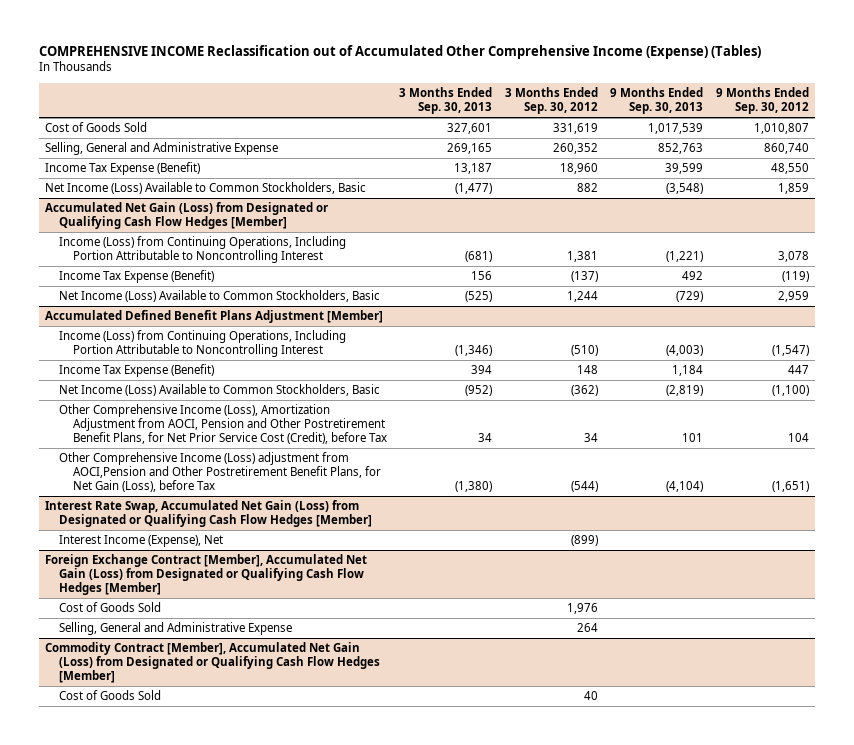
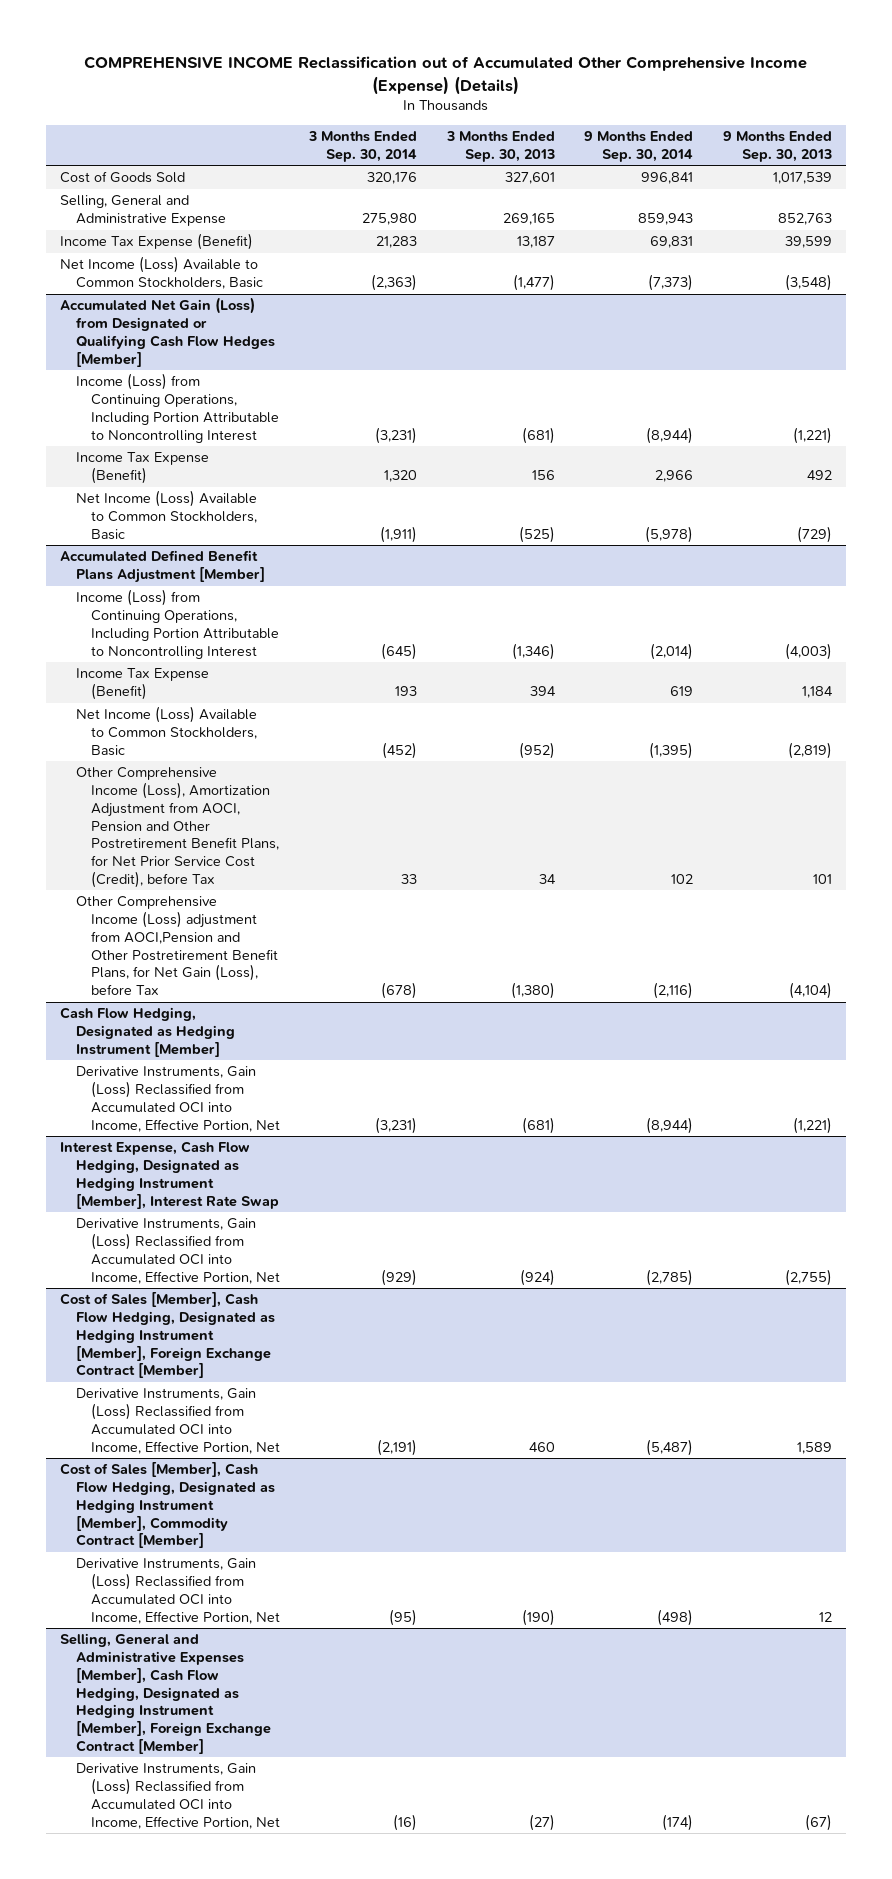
[38,45,761,60] COMPREHENSIVE INCOME Reclassification out of Accumulated Other Comprehensive Income (Expense) (Tables) -> [83,56,807,95] COMPREHENSIVE INCOME Reclassification out of Accumulated Other Comprehensive Income (Expense) (Details)
[504,87,598,114] 3 Months Ended Sep. 30, 2012 -> none
[715,87,809,114] 9 Months Ended Sep. 30, 2012 -> none
none -> [308,131,418,162] 3 Months Ended Sep. 30, 2014
none -> [584,131,694,162] 9 Months Ended Sep. 30, 2014
[44,500,372,528] Interest Rate Swap, Accumulated Net Gain (Loss) from Designated or Qualifying Cash Flow Hedges [Member] -> none
[58,535,223,548] Interest Income (Expense), Net -> none
[44,554,367,595] Foreign Exchange Contract [Member], Accumulated Net Gain (Loss) from Designated or Qualifying Cash Flow Hedges [Member] -> none
[58,602,161,613] Cost of Goods Sold -> none
[58,622,292,636] Selling, General and Administrative Expense -> none
[44,642,380,683] Commodity Contract [Member], Accumulated Net Gain (Loss) from Designated or Qualifying Cash Flow Hedges [Member] -> none
[58,690,161,701] Cost of Goods Sold -> none
none -> [60,1007,235,1057] Cash Flow Hedging, Designated as Hedging Instrument [Member]
none -> [75,1066,280,1132] Derivative Instruments, Gain (Loss) Reclassified from Accumulated OCI into Income, Effective Portion, Net
none -> [60,1141,279,1209] Interest Expense, Cash Flow Hedging, Designated as Hedging Instrument [Member], Interest Rate Swap
none -> [75,1218,280,1284] Derivative Instruments, Gain (Loss) Reclassified from Accumulated OCI into Income, Effective Portion, Net
none -> [60,1292,275,1379] Cost of Sales [Member], Cash Flow Hedging, Designated as Hedging Instrument [Member], Foreign Exchange Contract [Member]
none -> [75,1388,280,1454] Derivative Instruments, Gain (Loss) Reclassified from Accumulated OCI into Income, Effective Portion, Net
none -> [60,1462,275,1549] Cost of Sales [Member], Cash Flow Hedging, Designated as Hedging Instrument [Member], Commodity Contract [Member]
none -> [75,1558,280,1624] Derivative Instruments, Gain (Loss) Reclassified from Accumulated OCI into Income, Effective Portion, Net
none -> [60,1633,271,1754] Selling, General and Administrative Expenses [Member], Cash Flow Hedging, Designated as Hedging Instrument [Member], Foreign Exchange Contract [Member]
none -> [75,1763,280,1829] Derivative Instruments, Gain (Loss) Reclassified from Accumulated OCI into Income, Effective Portion, Net

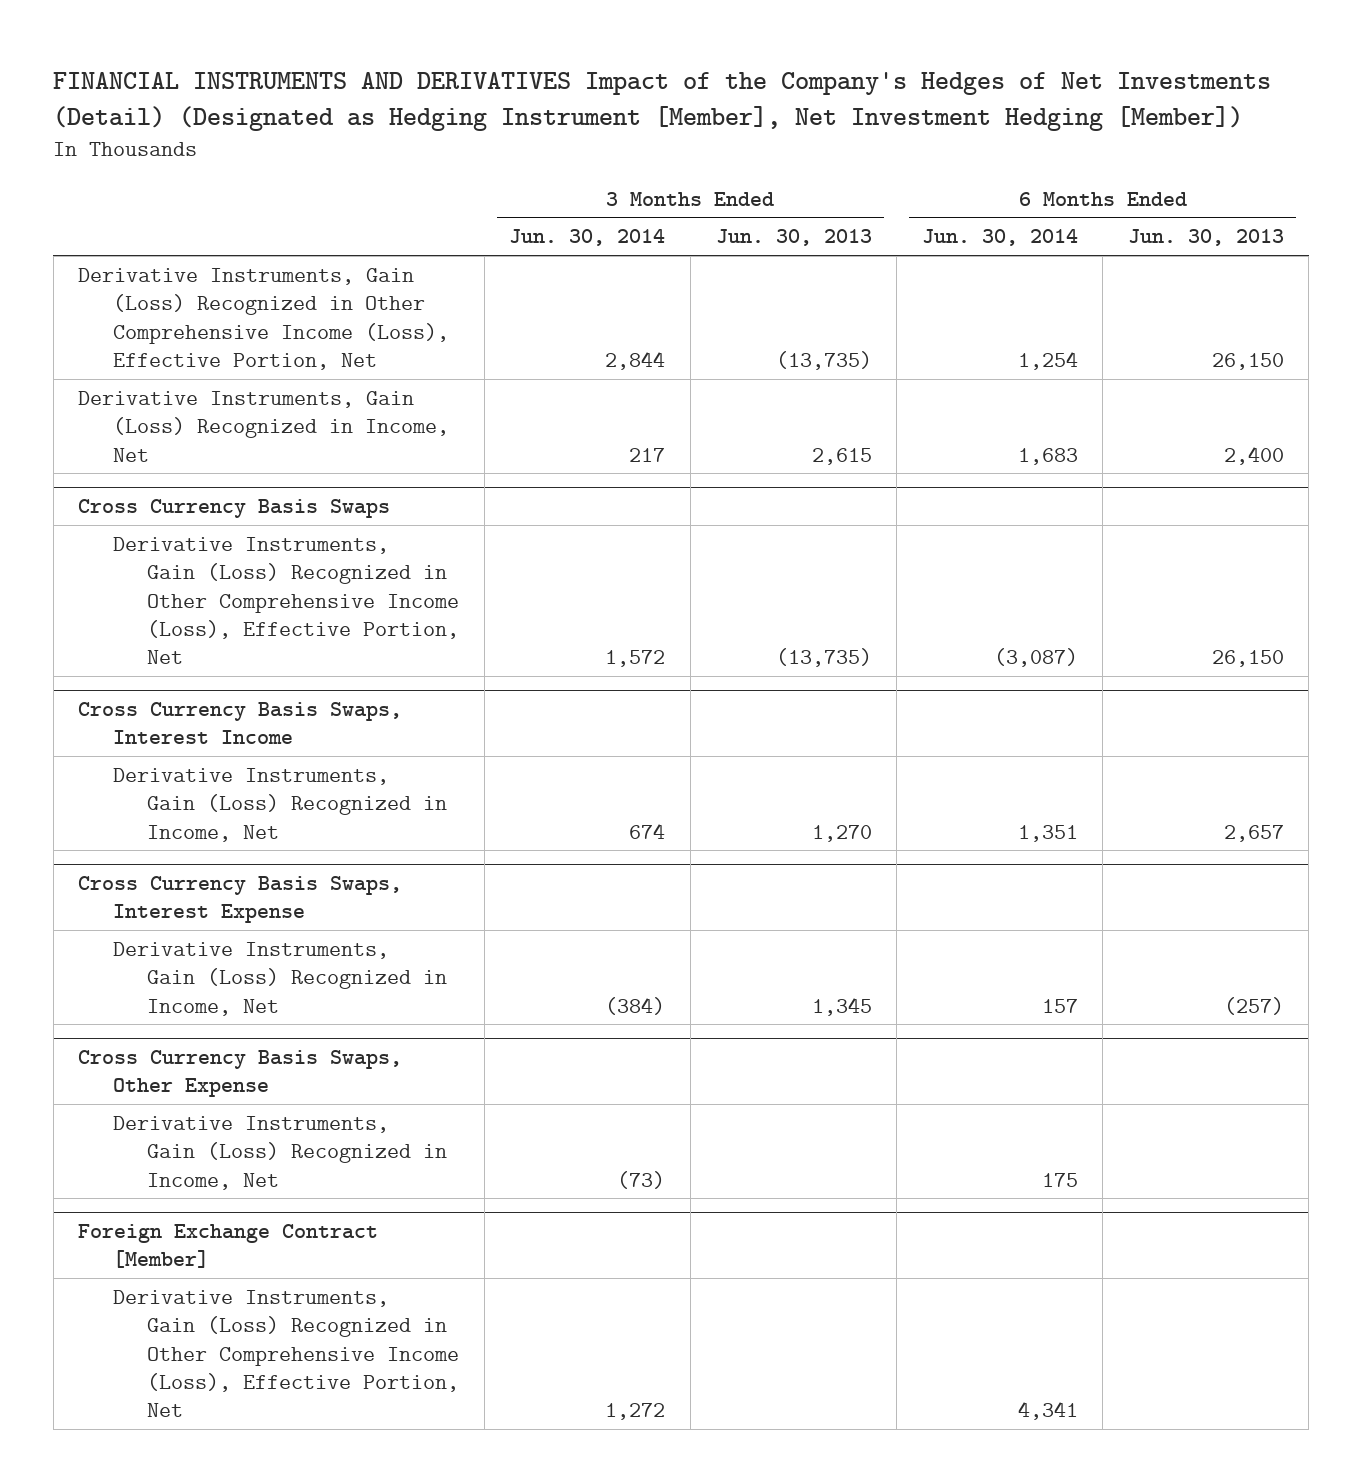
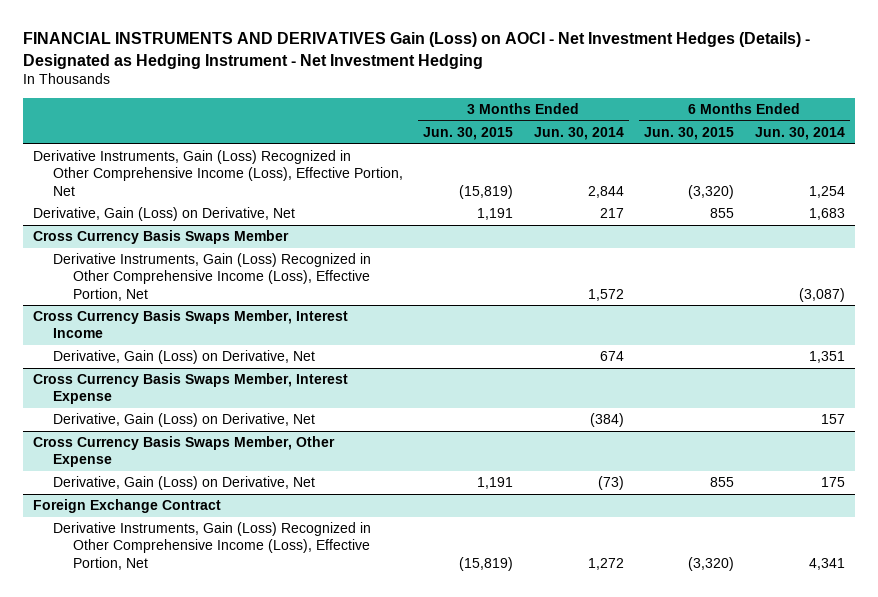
[53,72,1272,132] FINANCIAL INSTRUMENTS AND DERIVATIVES Impact of the Company's Hedges of Net Investments (Detail) (Designated as Hedging Instrument [Member], Net Investment Hedging [Member]) -> [22,32,810,69] FINANCIAL INSTRUMENTS AND DERIVATIVES Gain (Loss) on AOCI - Net Investment Hedges (Details) - Designated as Hedging Instrument - Net Investment Hedging
[715,229,872,247] Jun. 30, 2013 -> none
[1127,229,1284,247] Jun. 30, 2013 -> none
none -> [423,127,514,141] Jun. 30, 2015
none -> [644,127,735,141] Jun. 30, 2015
[78,391,449,462] Derivative Instruments, Gain (Loss) Recognized in Income, Net -> [32,207,295,222] Derivative, Gain (Loss) on Derivative, Net
[78,499,391,519] Cross Currency Basis Swaps -> [32,230,289,245] Cross Currency Basis Swaps Member
[78,702,403,745] Cross Currency Basis Swaps, Interest Income -> [32,310,348,339] Cross Currency Basis Swaps Member, Interest Income
[112,768,448,842] Derivative Instruments, Gain (Loss) Recognized in Income, Net -> [52,350,315,365] Derivative, Gain (Loss) on Derivative, Net
[78,876,403,924] Cross Currency Basis Swaps, Interest Expense -> [32,373,348,405] Cross Currency Basis Swaps Member, Interest Expense
[112,942,448,1016] Derivative Instruments, Gain (Loss) Recognized in Income, Net -> [52,413,315,428] Derivative, Gain (Loss) on Derivative, Net
[78,1050,403,1098] Cross Currency Basis Swaps, Other Expense -> [32,436,335,468] Cross Currency Basis Swaps Member, Other Expense
[112,1116,448,1190] Derivative Instruments, Gain (Loss) Recognized in Income, Net -> [52,476,315,491] Derivative, Gain (Loss) on Derivative, Net
[78,1224,379,1269] Foreign Exchange Contract [Member] -> [32,499,221,514] Foreign Exchange Contract

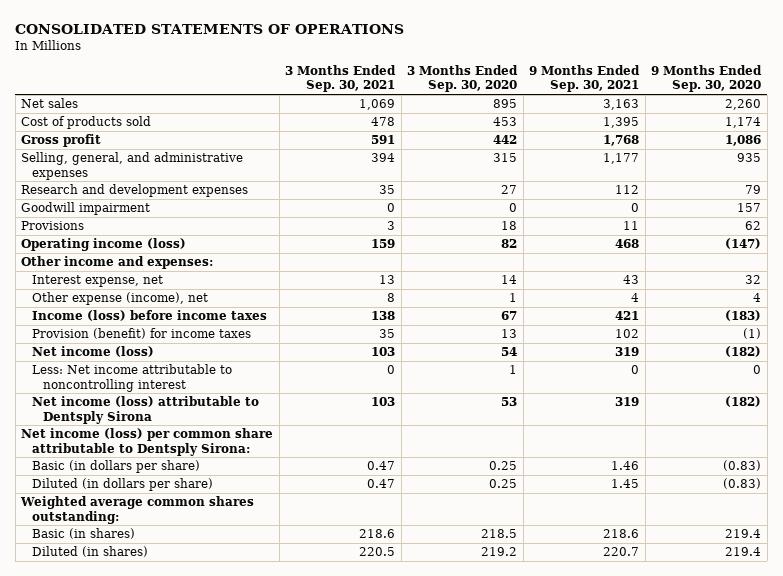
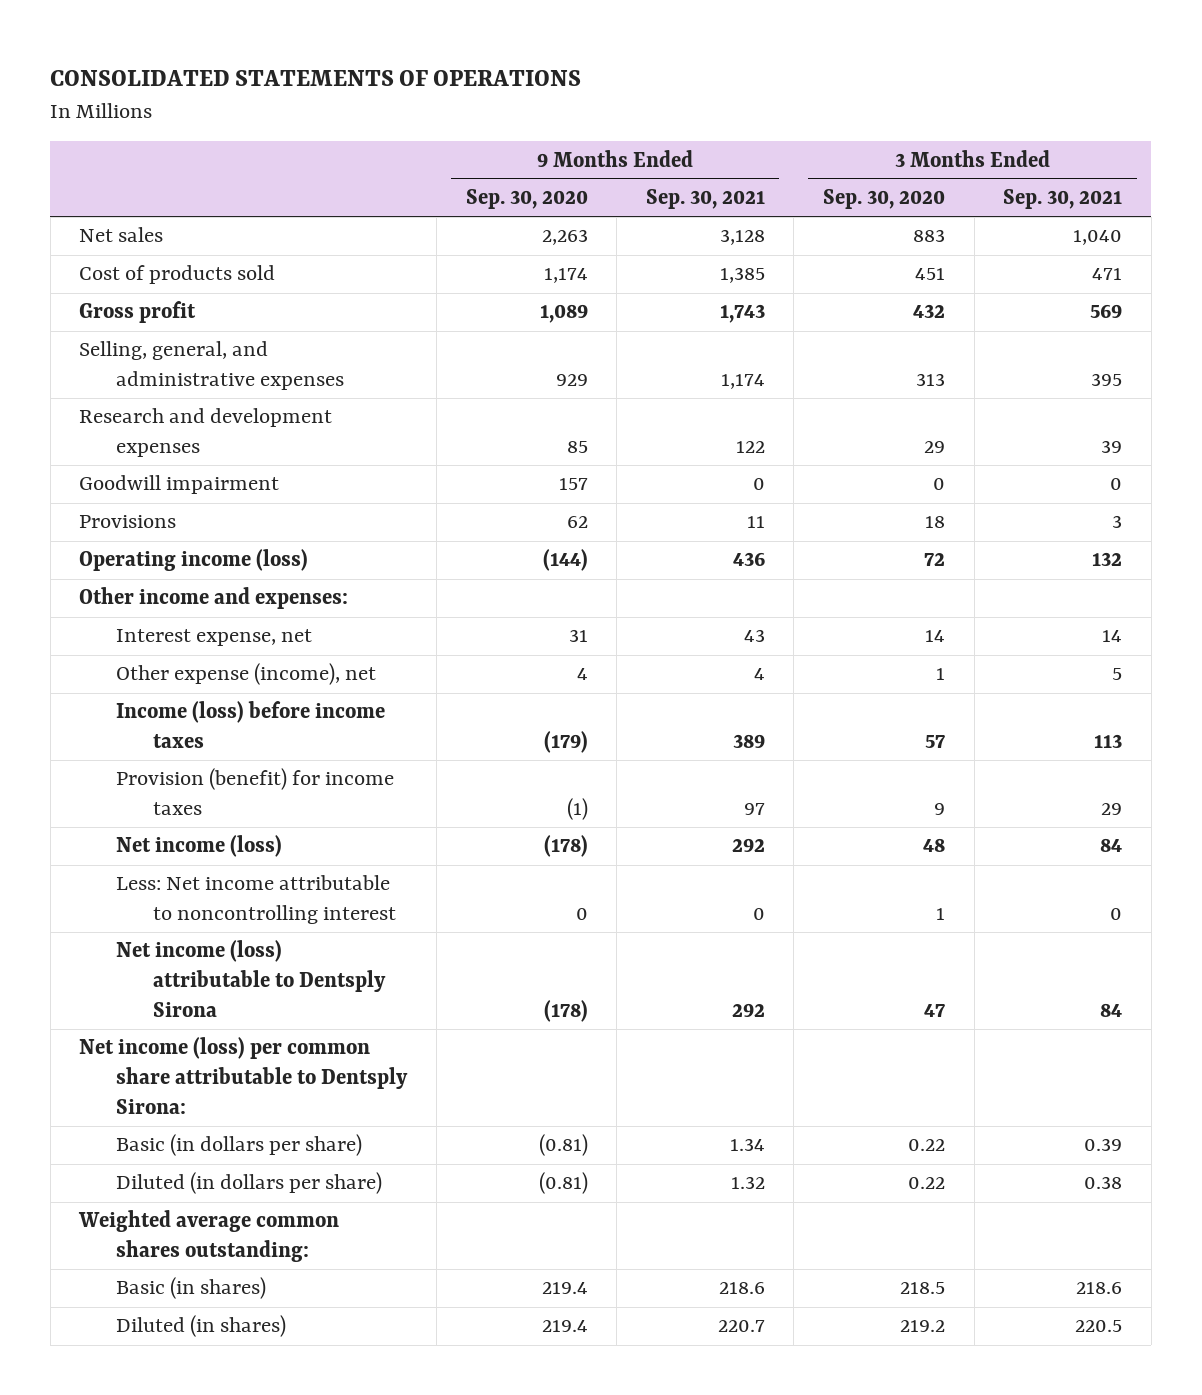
[359,99,396,111] 1,069 -> [1073,230,1123,246] 1,040
[493,99,518,109] 895 -> [913,229,946,243] 883
[603,99,640,111] 3,163 -> [719,229,765,246] 3,128
[725,99,762,111] 2,260 -> [541,229,588,246] 2,263
[371,117,396,127] 478 -> [1092,268,1123,281] 471
[493,117,518,127] 453 -> [915,268,946,281] 451
[603,117,640,129] 1,395 -> [719,267,765,284] 1,385
[371,135,396,145] 591 -> [1090,304,1123,319] 569
[493,135,518,145] 442 -> [913,304,946,319] 432
[603,135,640,147] 1,768 -> [719,304,765,324] 1,743
[725,135,762,147] 1,086 -> [539,304,588,324] 1,089
[371,153,396,163] 394 -> [1091,373,1123,387] 395
[493,153,518,163] 315 -> [916,373,946,387] 313
[603,153,640,165] 1,177 -> [720,374,765,390] 1,174
[737,153,762,163] 935 -> [555,374,588,387] 929
[379,185,396,195] 35 -> [1101,440,1123,454] 39
[501,185,518,195] 27 -> [924,441,946,454] 29
[615,185,640,195] 112 -> [735,441,765,454] 122
[745,185,762,195] 79 -> [566,441,588,454] 85
[371,239,396,249] 159 -> [1092,552,1123,567] 132
[501,239,518,249] 82 -> [924,553,946,567] 72
[615,239,640,249] 468 -> [732,552,765,567] 436
[725,238,762,250] (147) -> [542,549,588,572] (144)
[379,275,396,285] 13 -> [1102,630,1123,643] 14
[745,275,762,285] 32 -> [568,629,588,643] 31
[387,293,396,303] 8 -> [1112,668,1123,681] 5
[371,311,396,321] 138 -> [1094,734,1123,749] 113
[501,311,518,321] 67 -> [925,735,946,749] 57
[615,311,640,321] 421 -> [732,734,765,749] 389
[725,310,762,322] (183) -> [543,731,588,754] (179)
[379,329,396,339] 35 -> [1101,803,1123,816] 29
[501,329,518,339] 13 -> [934,803,946,816] 9
[615,329,640,339] 102 -> [743,803,765,816] 97
[371,347,396,357] 103 -> [1100,838,1123,853] 84
[501,347,518,357] 54 -> [923,838,946,853] 48
[615,347,640,357] 319 -> [731,838,765,853] 292
[725,346,762,358] (182) -> [543,835,588,858] (178)
[371,397,396,407] 103 -> [1100,1003,1123,1018] 84
[501,397,518,407] 53 -> [924,1004,946,1018] 47
[615,397,640,407] 319 -> [731,1003,765,1018] 292
[725,396,762,408] (182) -> [543,1000,588,1023] (178)
[367,461,396,471] 0.47 -> [1084,1138,1123,1152] 0.39
[489,461,518,471] 0.25 -> [908,1139,946,1152] 0.22
[611,461,640,471] 1.46 -> [729,1138,765,1152] 1.34
[723,460,762,472] (0.83) -> [538,1134,588,1157] (0.81)
[367,479,396,489] 0.47 -> [1084,1176,1123,1190] 0.38
[489,479,518,489] 0.25 -> [908,1177,946,1190] 0.22
[611,479,640,489] 1.45 -> [730,1176,765,1190] 1.32
[723,478,762,490] (0.83) -> [538,1172,588,1195] (0.81)

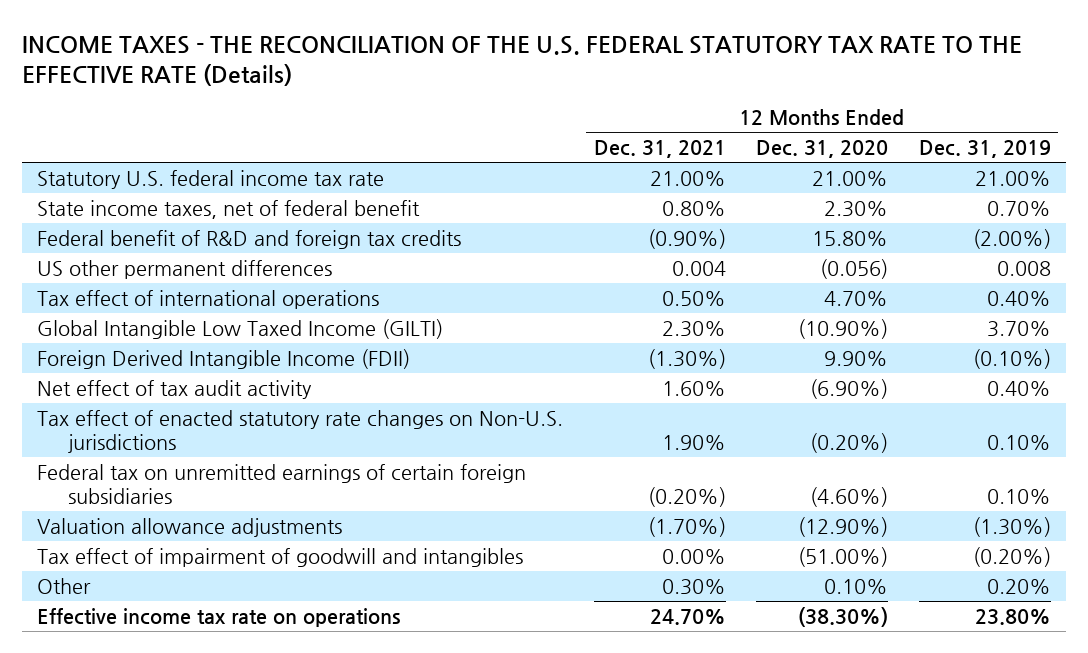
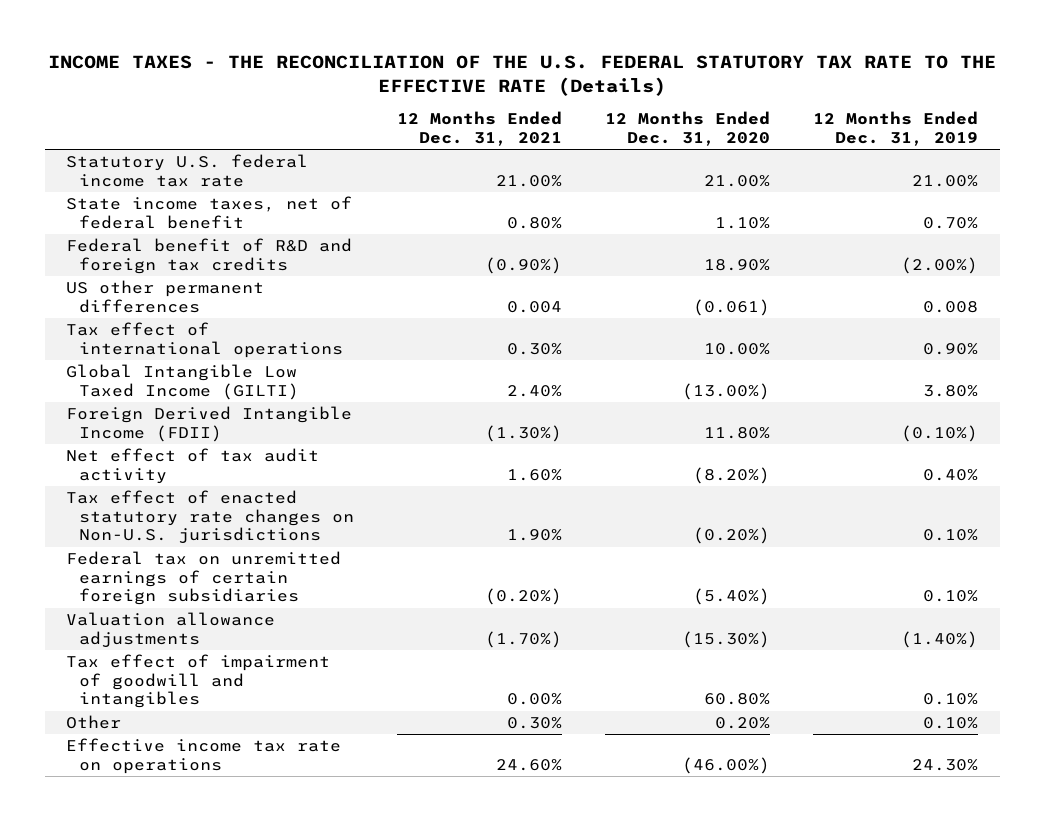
[824,200,889,217] 2.30% -> [715,216,771,229] 1.10%
[812,230,889,246] 15.80% -> [704,258,771,271] 18.90%
[820,258,889,279] (0.056) -> [693,298,771,316] (0.061)
[661,290,726,306] 0.50% -> [507,342,563,355] 0.30%
[824,290,889,306] 4.70% -> [704,342,771,355] 10.00%
[986,290,1051,306] 0.40% -> [923,342,979,355] 0.90%
[661,320,726,337] 2.30% -> [507,384,563,397] 2.40%
[798,318,889,339] (10.90%) -> [682,382,771,400] (13.00%)
[986,320,1051,337] 3.70% -> [923,384,979,397] 3.80%
[824,350,889,366] 9.90% -> [704,426,771,439] 11.80%
[810,378,889,399] (6.90%) -> [693,466,771,484] (8.20%)
[810,487,889,508] (4.60%) -> [693,588,771,606] (5.40%)
[798,516,889,537] (12.90%) -> [682,630,771,648] (15.30%)
[972,516,1051,537] (1.30%) -> [901,630,979,648] (1.40%)
[798,546,889,567] (51.00%) -> [704,693,771,706] 60.80%
[972,546,1051,567] (0.20%) -> [923,693,979,706] 0.10%
[824,578,889,594] 0.10% -> [715,717,771,730] 0.20%
[986,578,1051,594] 0.20% -> [923,717,979,730] 0.10%
[649,608,726,625] 24.70% -> [496,758,563,771] 24.60%
[798,606,889,627] (38.30%) -> [682,756,771,774] (46.00%)
[974,608,1051,625] 23.80% -> [912,758,979,771] 24.30%

